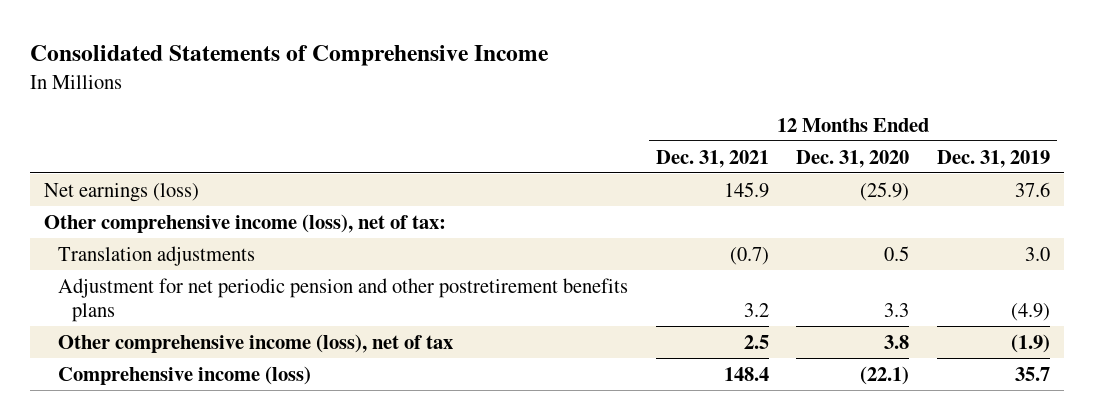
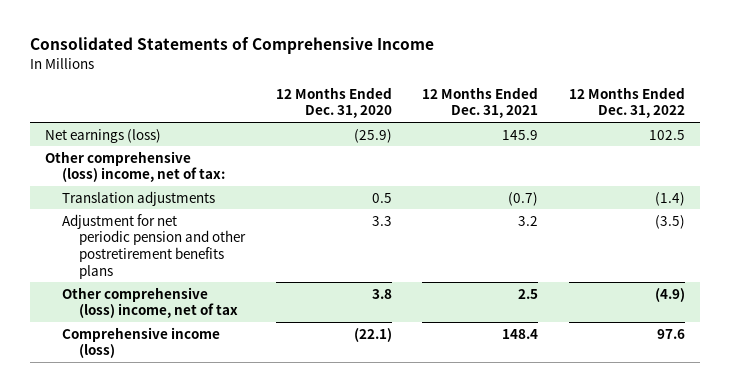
[936,149,1050,168] Dec. 31, 2019 -> none
none -> [568,86,685,119] 12 Months Ended Dec. 31, 2022
[43,213,446,233] Other comprehensive income (loss), net of tax: -> [44,150,226,183] Other comprehensive (loss) income, net of tax:
[58,333,454,353] Other comprehensive income (loss), net of tax -> [62,286,239,319] Other comprehensive (loss) income, net of tax

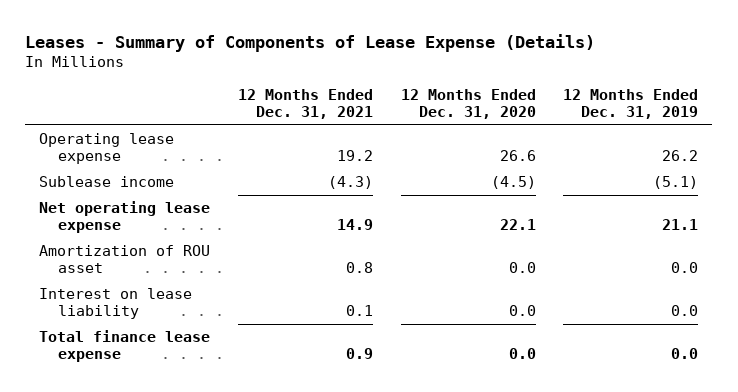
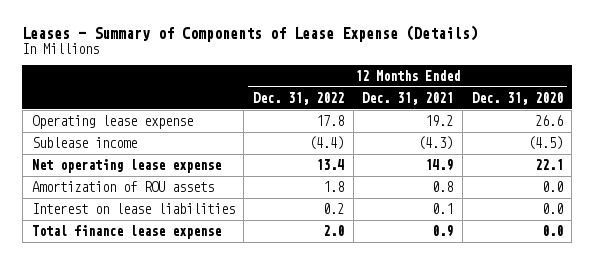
[563,89,699,119] 12 Months Ended Dec. 31, 2019 -> none
none -> [253,91,345,105] Dec. 31, 2022
[39,245,211,273] Amortization of ROU asset -> [31,181,214,193] Amortization of ROU assets
[39,288,193,319] Interest on lease liability -> [31,203,235,215] Interest on lease liabilities

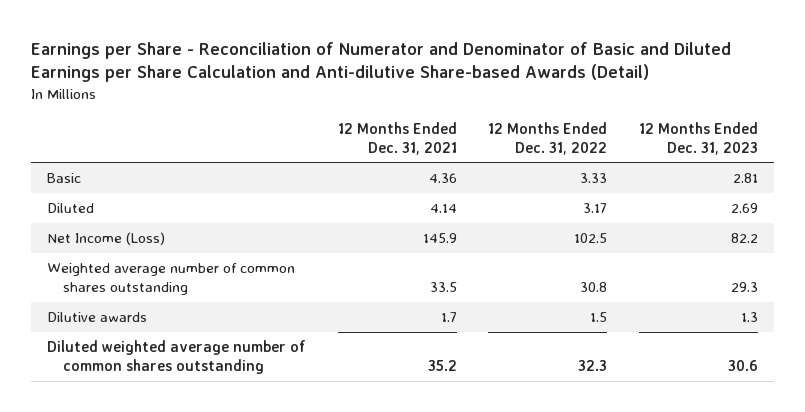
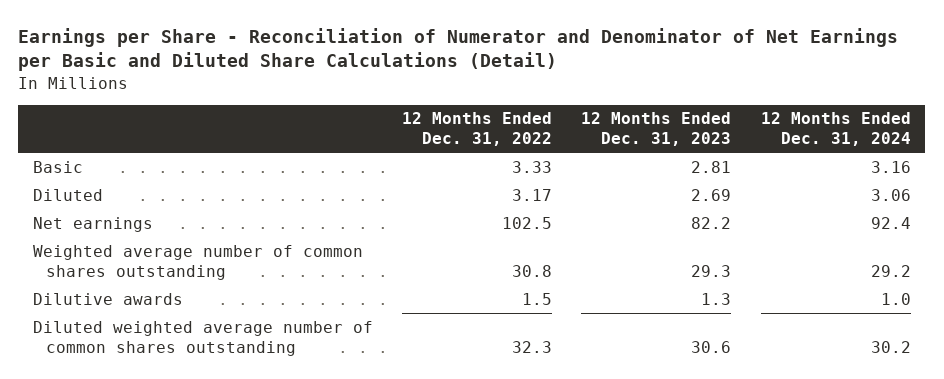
[31,41,732,83] Earnings per Share - Reconciliation of Numerator and Denominator of Basic and Diluted Earnings per Share Calculation and Anti-dilutive Share-based Awards (Detail) -> [18,27,899,72] Earnings per Share - Reconciliation of Numerator and Denominator of Net Earnings per Basic and Diluted Share Calculations (Detail)
[337,121,457,155] 12 Months Ended Dec. 31, 2021 -> none
none -> [760,112,911,147] 12 Months Ended Dec. 31, 2024
[46,232,165,246] Net Income (Loss) -> [32,216,153,232] Net earnings

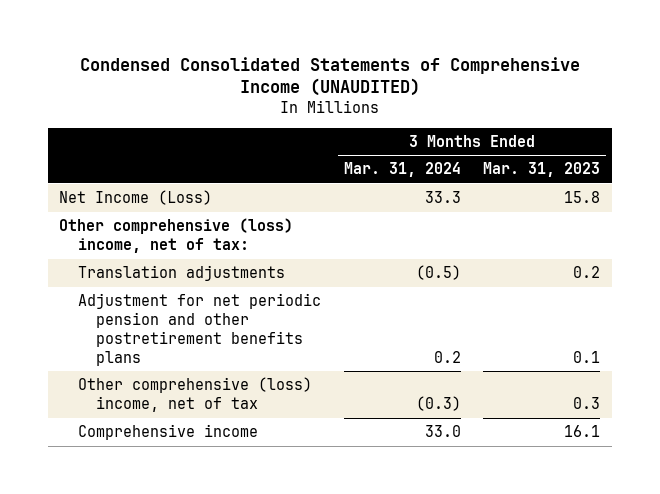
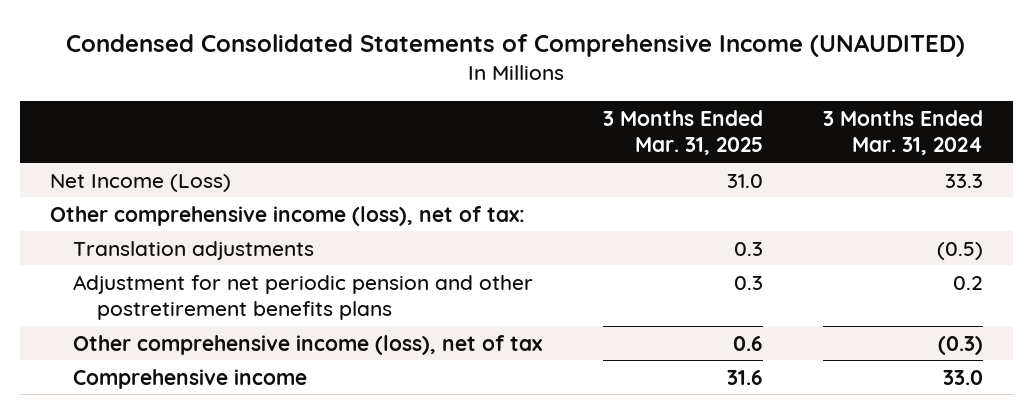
[483,162,601,178] Mar. 31, 2023 -> none
none -> [602,109,763,156] 3 Months Ended Mar. 31, 2025
[59,218,294,254] Other comprehensive (loss) income, net of tax: -> [49,205,525,226] Other comprehensive income (loss), net of tax:
[77,377,312,413] Other comprehensive (loss) income, net of tax -> [73,334,543,355] Other comprehensive income (loss), net of tax

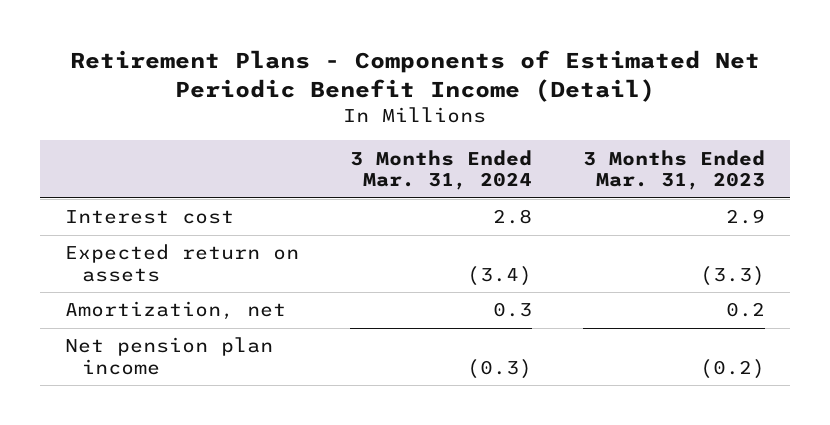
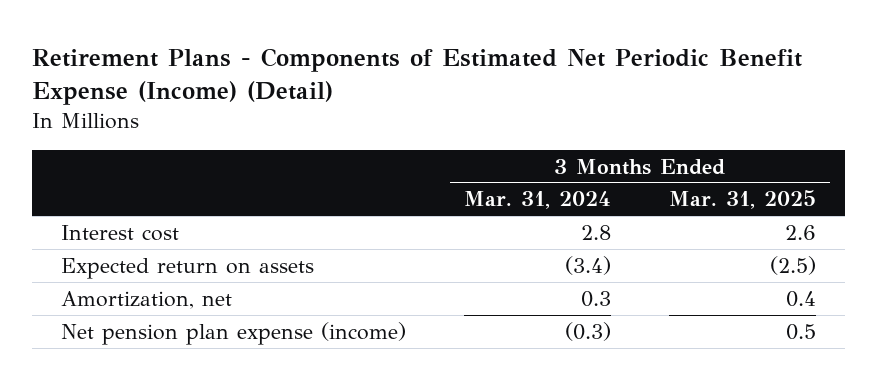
[70,50,761,102] Retirement Plans - Components of Estimated Net Periodic Benefit Income (Detail) -> [32,47,803,106] Retirement Plans - Components of Estimated Net Periodic Benefit Expense (Income) (Detail)
[582,149,765,191] 3 Months Ended Mar. 31, 2023 -> none
none -> [669,190,817,210] Mar. 31, 2025
[65,337,274,375] Net pension plan income -> [61,321,407,345] Net pension plan expense (income)

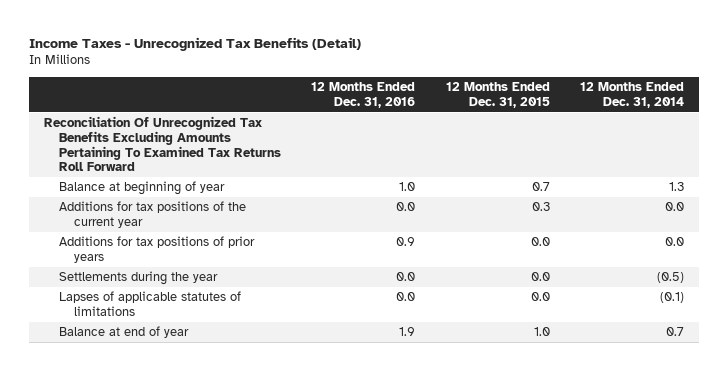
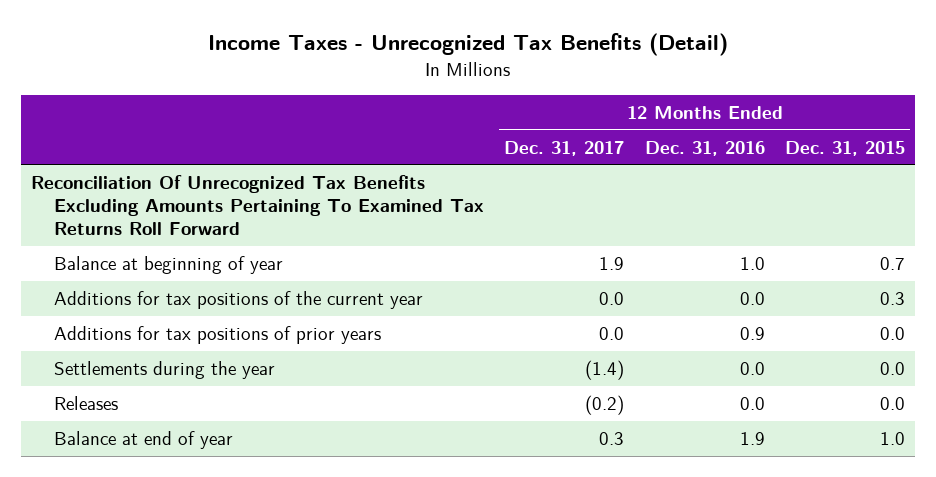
[579,82,684,108] 12 Months Ended Dec. 31, 2014 -> none
none -> [504,140,625,156] Dec. 31, 2017
[58,291,241,317] Lapses of applicable statutes of limitations -> none
none -> [54,396,119,411] Releases

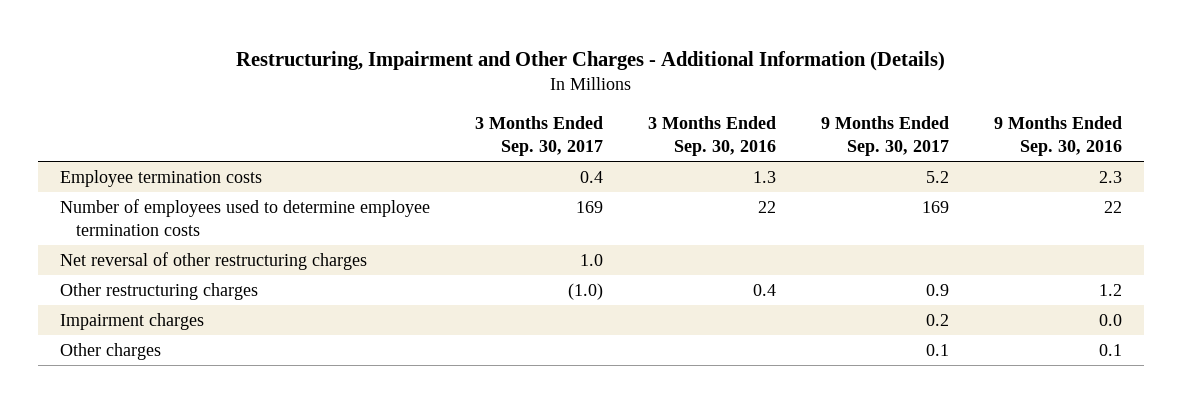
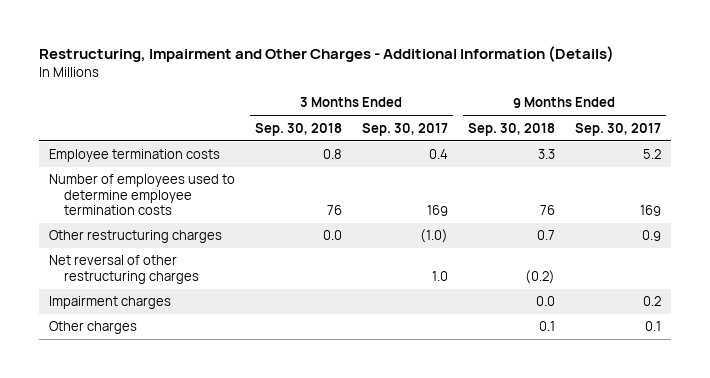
[648,115,777,156] 3 Months Ended Sep. 30, 2016 -> none
[993,115,1122,156] 9 Months Ended Sep. 30, 2016 -> none
none -> [255,122,343,136] Sep. 30, 2018
none -> [467,122,555,136] Sep. 30, 2018
[60,251,368,270] Net reversal of other restructuring charges -> [49,255,199,284] Net reversal of other restructuring charges

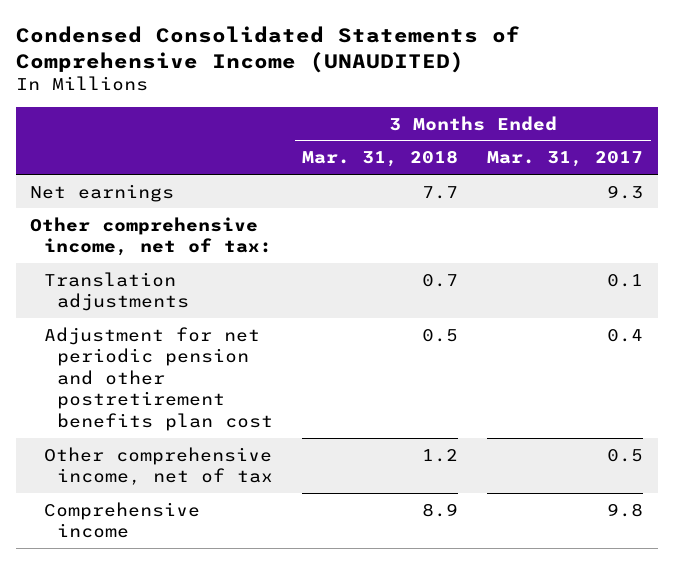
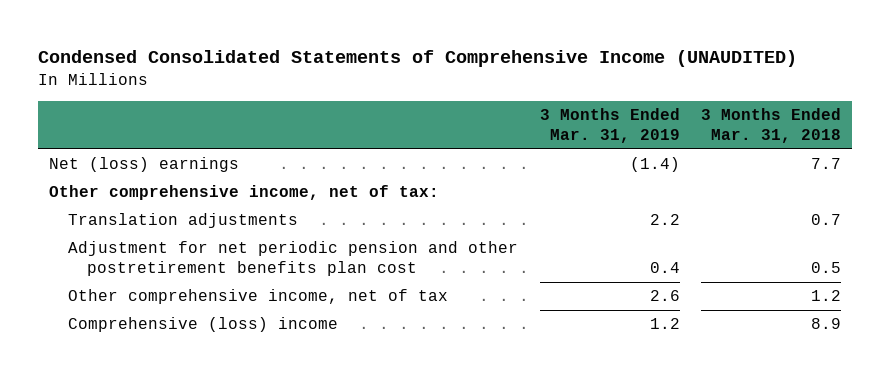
[487,151,644,168] Mar. 31, 2017 -> none
none -> [539,107,680,143] 3 Months Ended Mar. 31, 2019
[30,183,175,202] Net earnings -> [49,157,240,173] Net (loss) earnings
[43,501,200,539] Comprehensive income -> [68,317,339,333] Comprehensive (loss) income

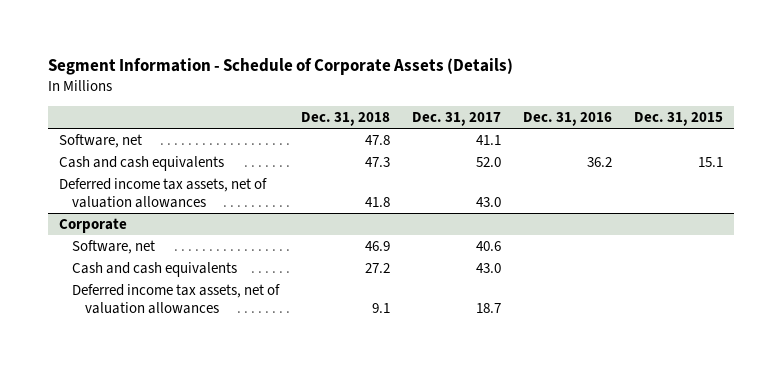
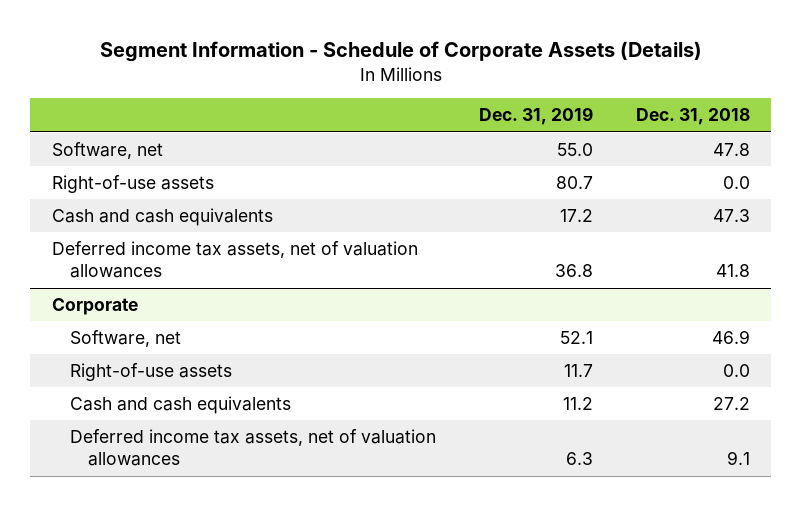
[411,112,501,127] Dec. 31, 2017 -> none
[522,112,612,127] Dec. 31, 2016 -> none
[633,112,723,127] Dec. 31, 2015 -> none
none -> [478,107,593,126] Dec. 31, 2019
none -> [51,175,214,194] Right-of-use assets
none -> [69,363,232,382] Right-of-use assets

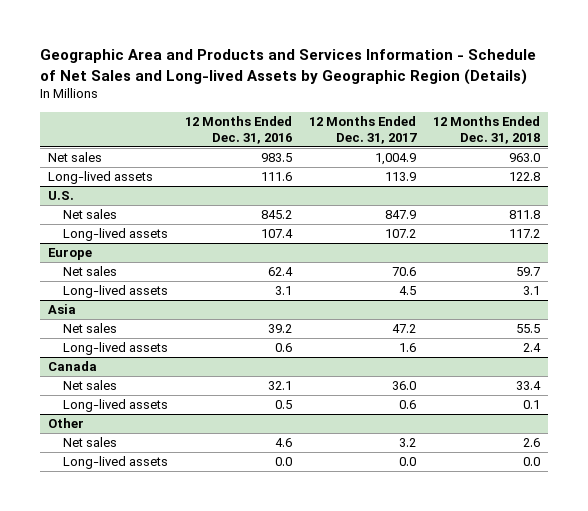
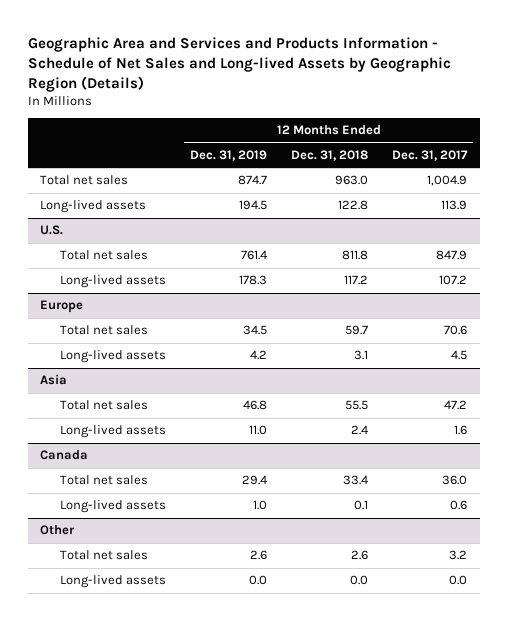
[39,49,536,85] Geographic Area and Products and Services Information - Schedule of Net Sales and Long-lived Assets by Geographic Region (Details) -> [27,36,451,92] Geographic Area and Services and Products Information - Schedule of Net Sales and Long-lived Assets by Geographic Region (Details)
[185,115,293,144] 12 Months Ended Dec. 31, 2016 -> none
none -> [189,149,267,161] Dec. 31, 2019
[48,152,103,163] Net sales -> [39,175,128,186] Total net sales
[63,209,118,220] Net sales -> [59,250,148,261] Total net sales
[63,266,118,277] Net sales -> [59,325,148,336] Total net sales
[63,323,118,334] Net sales -> [59,400,148,411] Total net sales
[63,380,118,391] Net sales -> [59,475,148,486] Total net sales
[63,437,118,448] Net sales -> [59,550,148,561] Total net sales

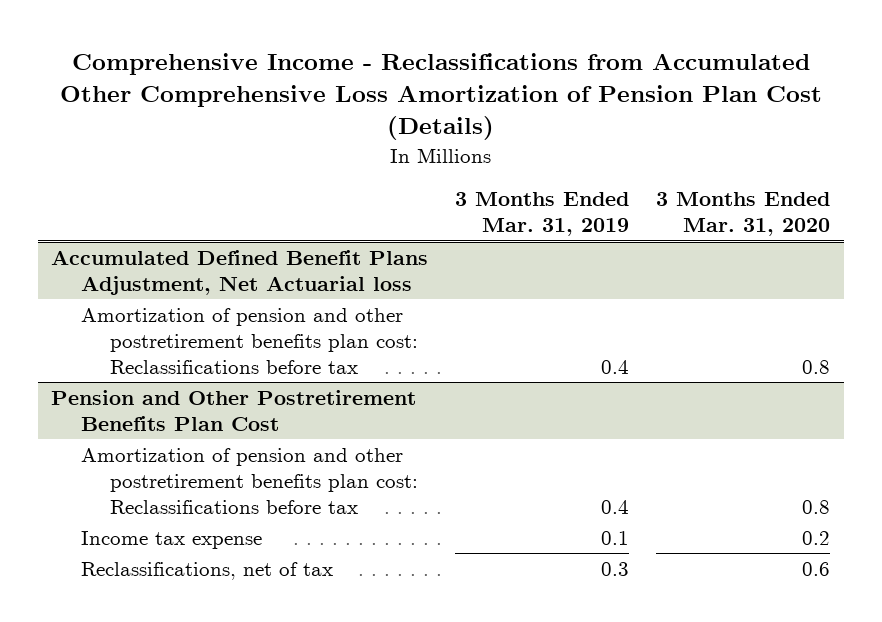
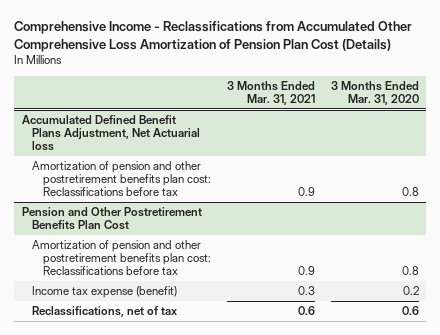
[455,192,630,237] 3 Months Ended Mar. 31, 2019 -> none
none -> [227,80,316,105] 3 Months Ended Mar. 31, 2021
[80,530,262,549] Income tax expense -> [32,286,178,299] Income tax expense (benefit)

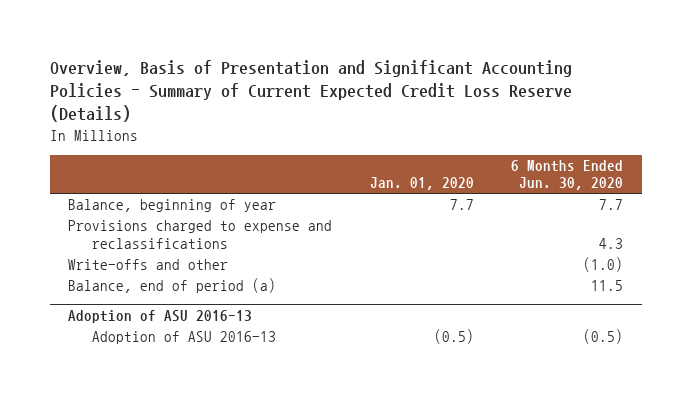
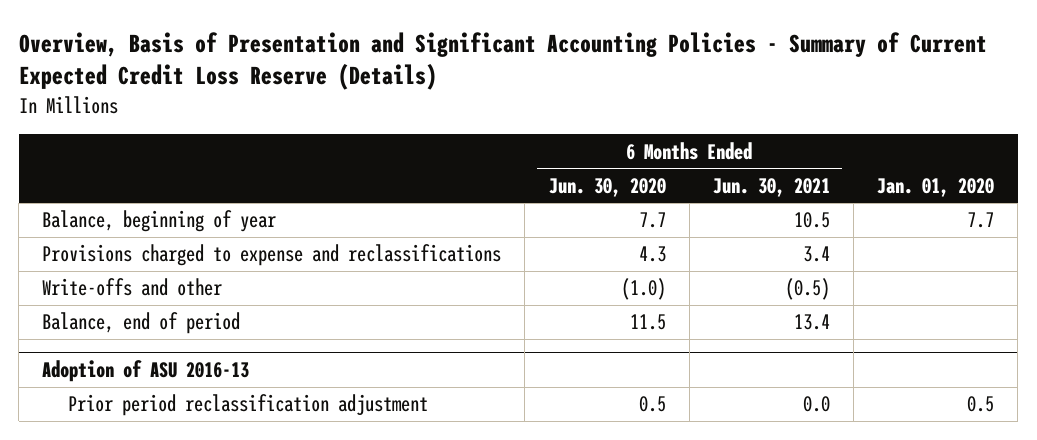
none -> [712,177,830,197] Jun. 30, 2021
[68,278,277,294] Balance, end of period (a) -> [42,312,241,335] Balance, end of period
[92,331,277,345] Adoption of ASU 2016-13 -> none
none -> [67,394,428,417] Prior period reclassification adjustment

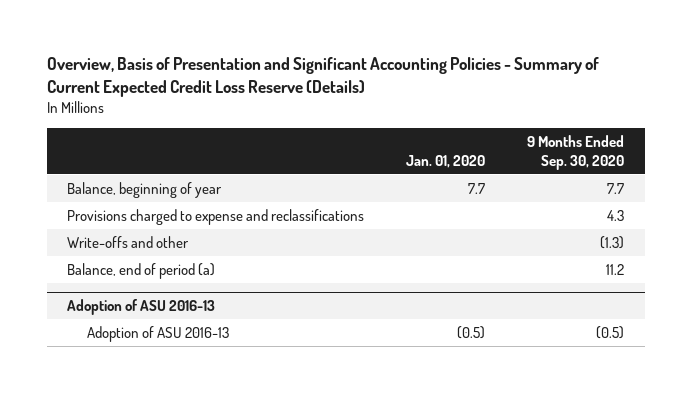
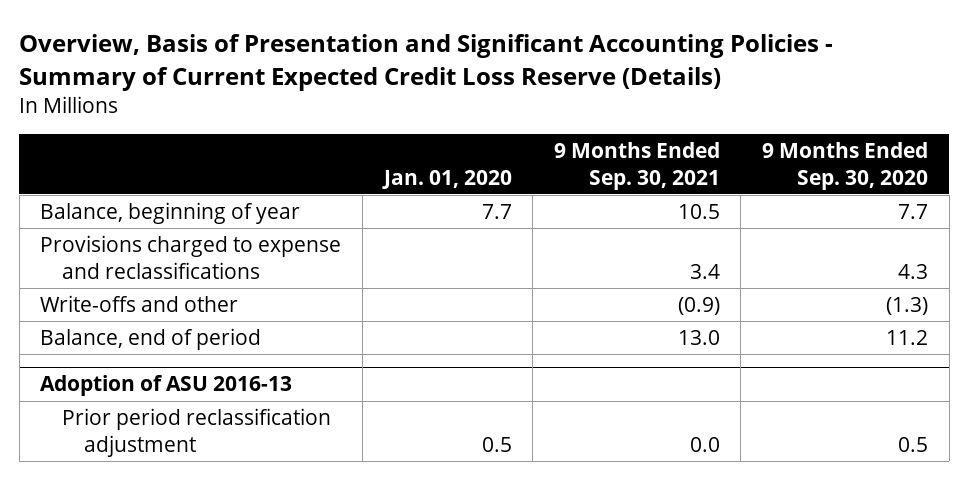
none -> [553,142,720,190] 9 Months Ended Sep. 30, 2021
[67,262,216,279] Balance, end of period (a) -> [40,328,262,351] Balance, end of period
[86,325,229,342] Adoption of ASU 2016-13 -> none
none -> [62,408,332,457] Prior period reclassification adjustment

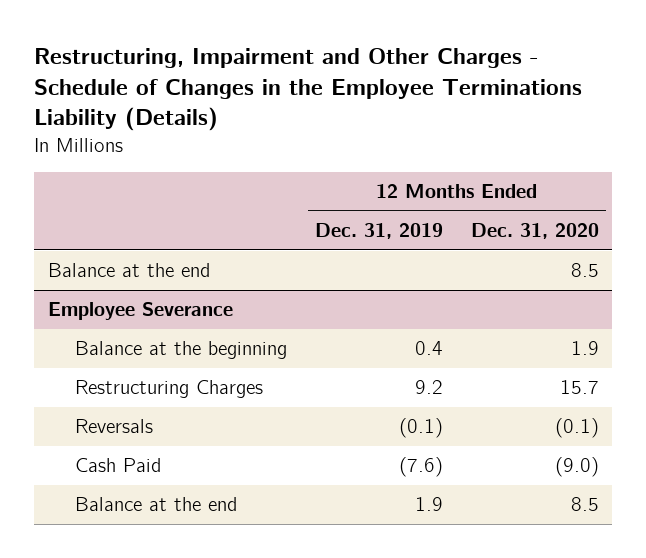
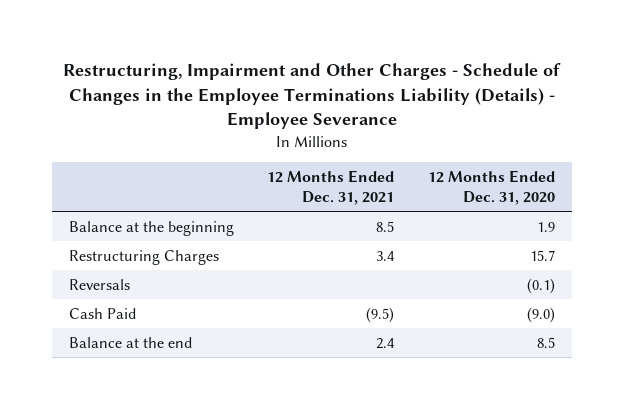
[33,48,582,132] Restructuring, Impairment and Other Charges - Schedule of Changes in the Employee Terminations Liability (Details) -> [62,63,561,130] Restructuring, Impairment and Other Charges - Schedule of Changes in the Employee Terminations Liability (Details) - Employee Severance
[315,223,444,240] Dec. 31, 2019 -> none
none -> [267,170,395,205] 12 Months Ended Dec. 31, 2021
[47,263,210,278] Balance at the end -> none
[47,302,233,321] Employee Severance -> none

